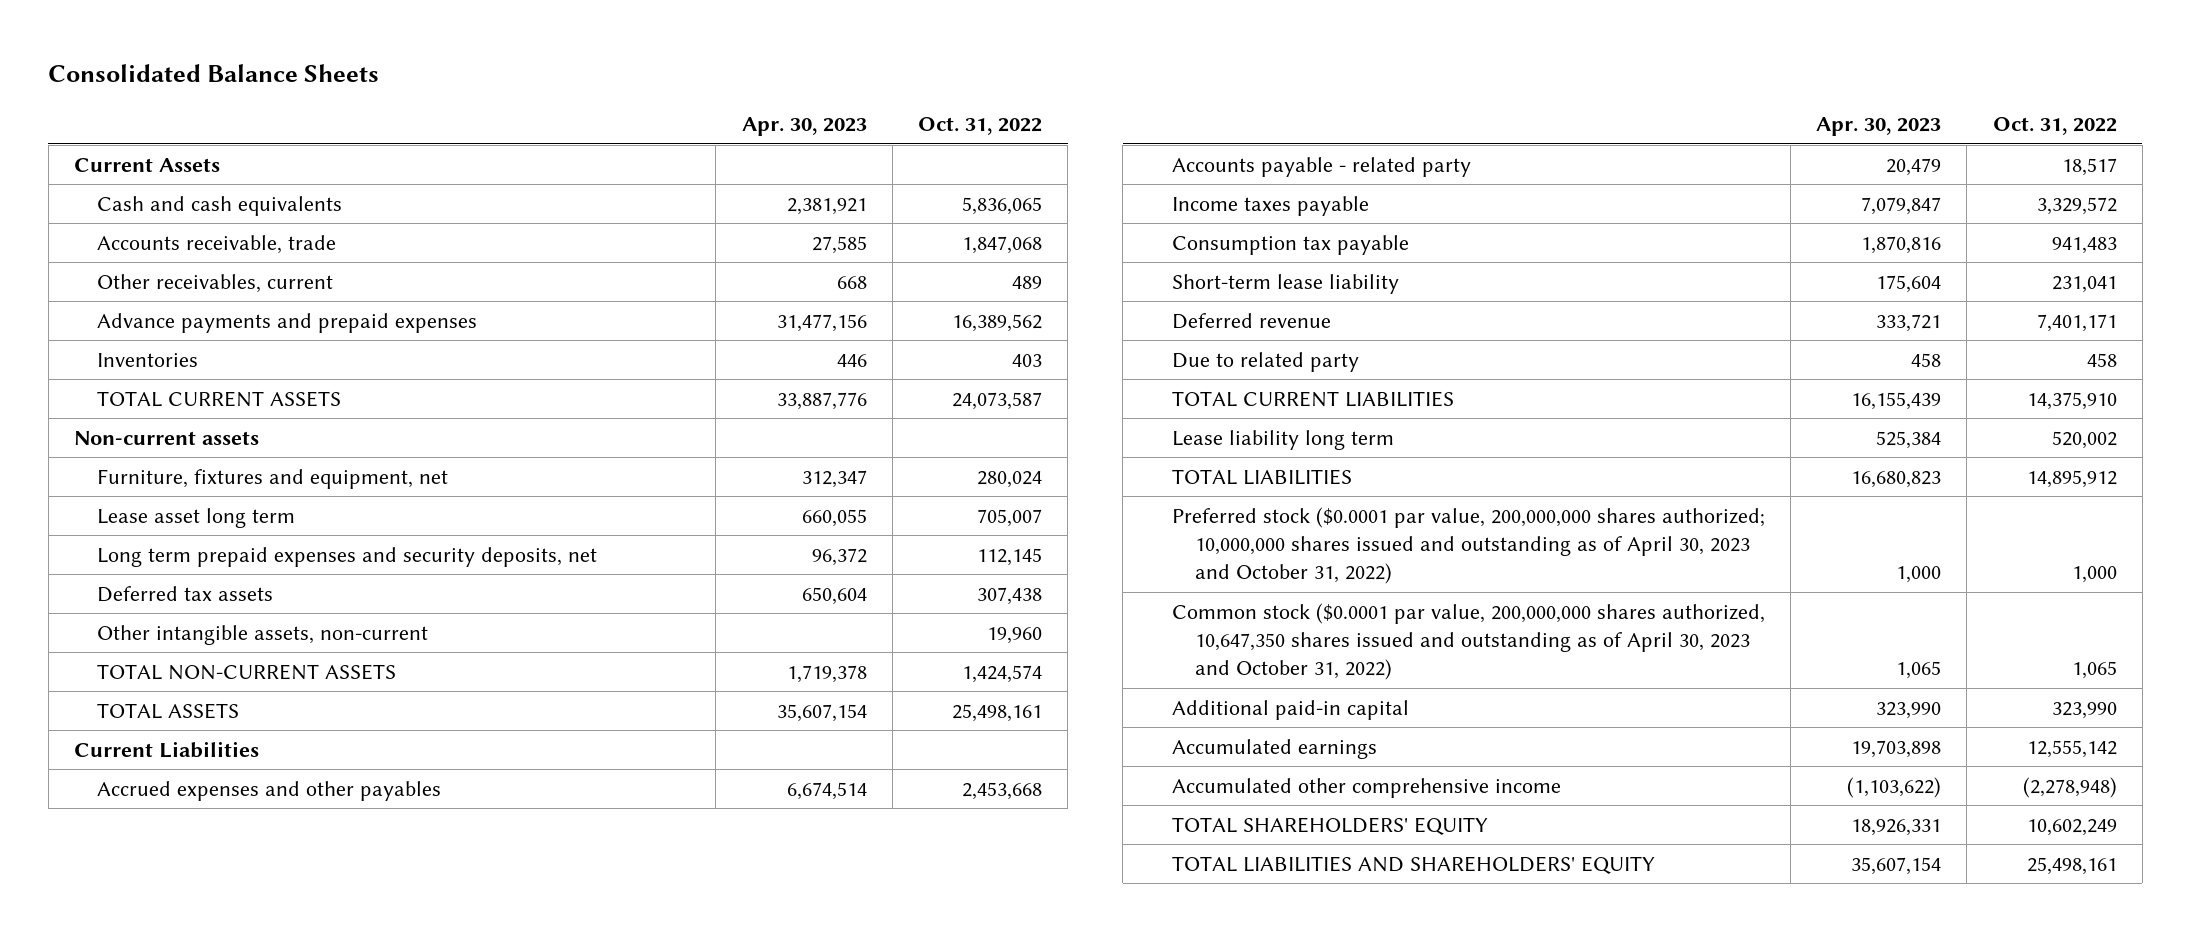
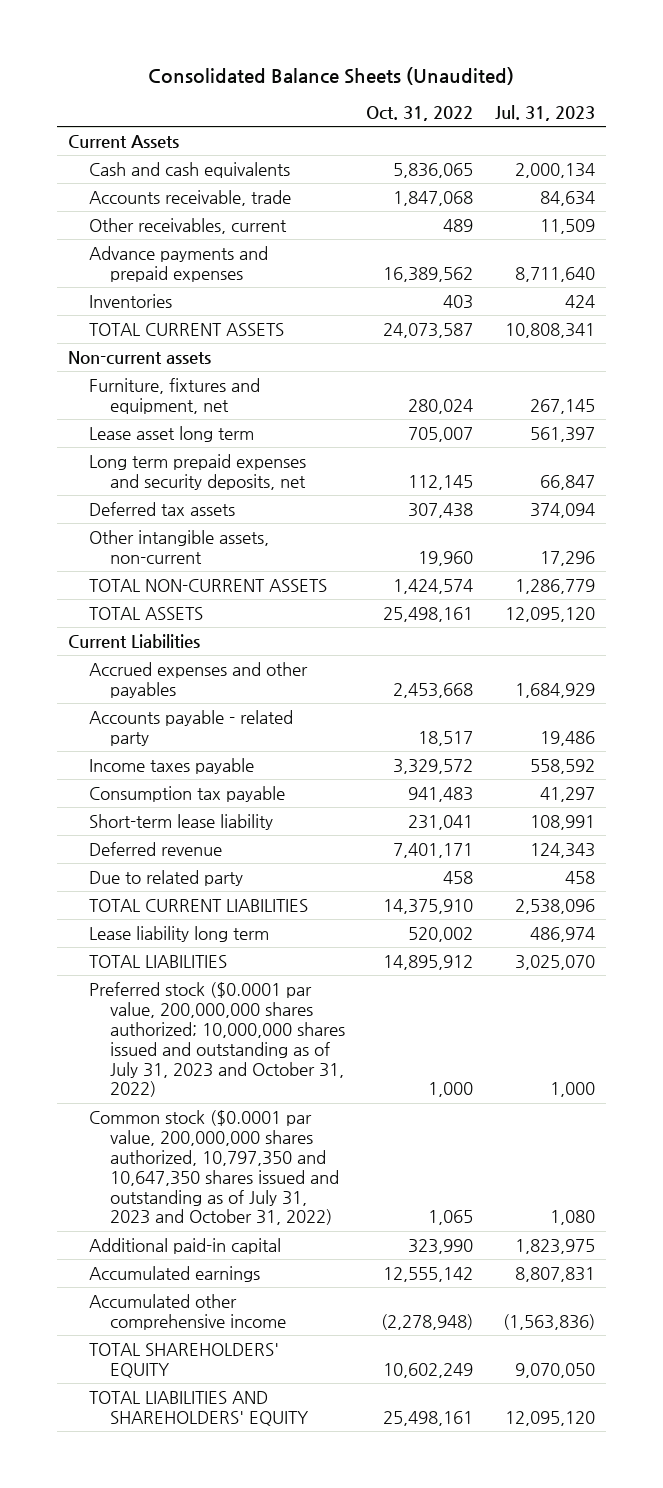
[48,64,380,83] Consolidated Balance Sheets -> [148,67,515,86] Consolidated Balance Sheets (Unaudited)
[741,117,867,137] Apr. 30, 2023 -> none
none -> [495,105,596,122] Jul. 31, 2023
[1171,506,1765,585] Preferred stock ($0.0001 par value, 200,000,000 shares authorized; 10,000,000 shares issued and outstanding as of April 30, 2023 and October 31, 2022) -> [88,981,345,1098] Preferred stock ($0.0001 par value, 200,000,000 shares authorized; 10,000,000 shares issued and outstanding as of July 31, 2023 and October 31, 2022)
[1171,602,1765,681] Common stock ($0.0001 par value, 200,000,000 shares authorized, 10,647,350 shares issued and outstanding as of April 30, 2023 and October 31, 2022) -> [88,1109,339,1226] Common stock ($0.0001 par value, 200,000,000 shares authorized, 10,797,350 and 10,647,350 shares issued and outstanding as of July 31, 2023 and October 31, 2022)

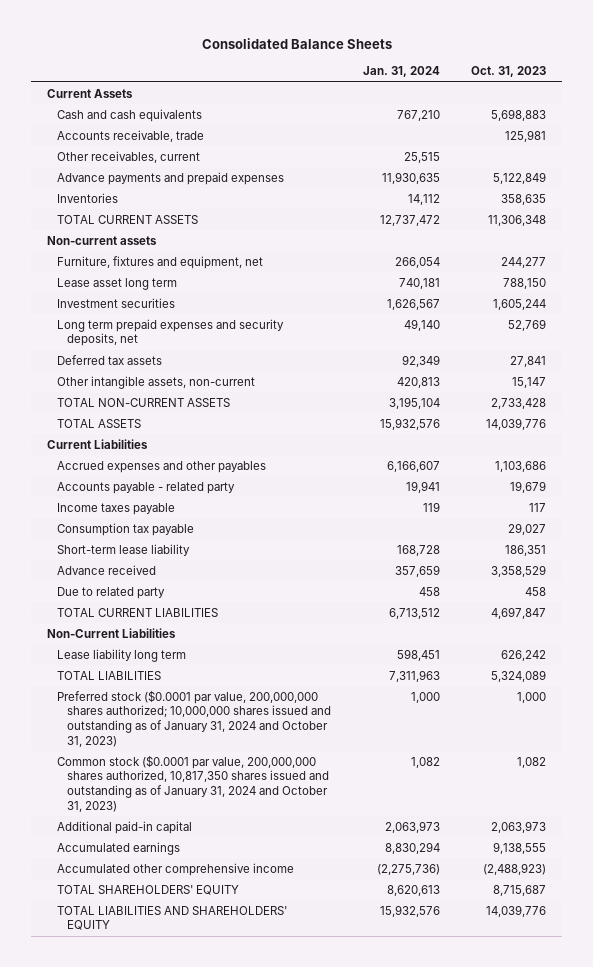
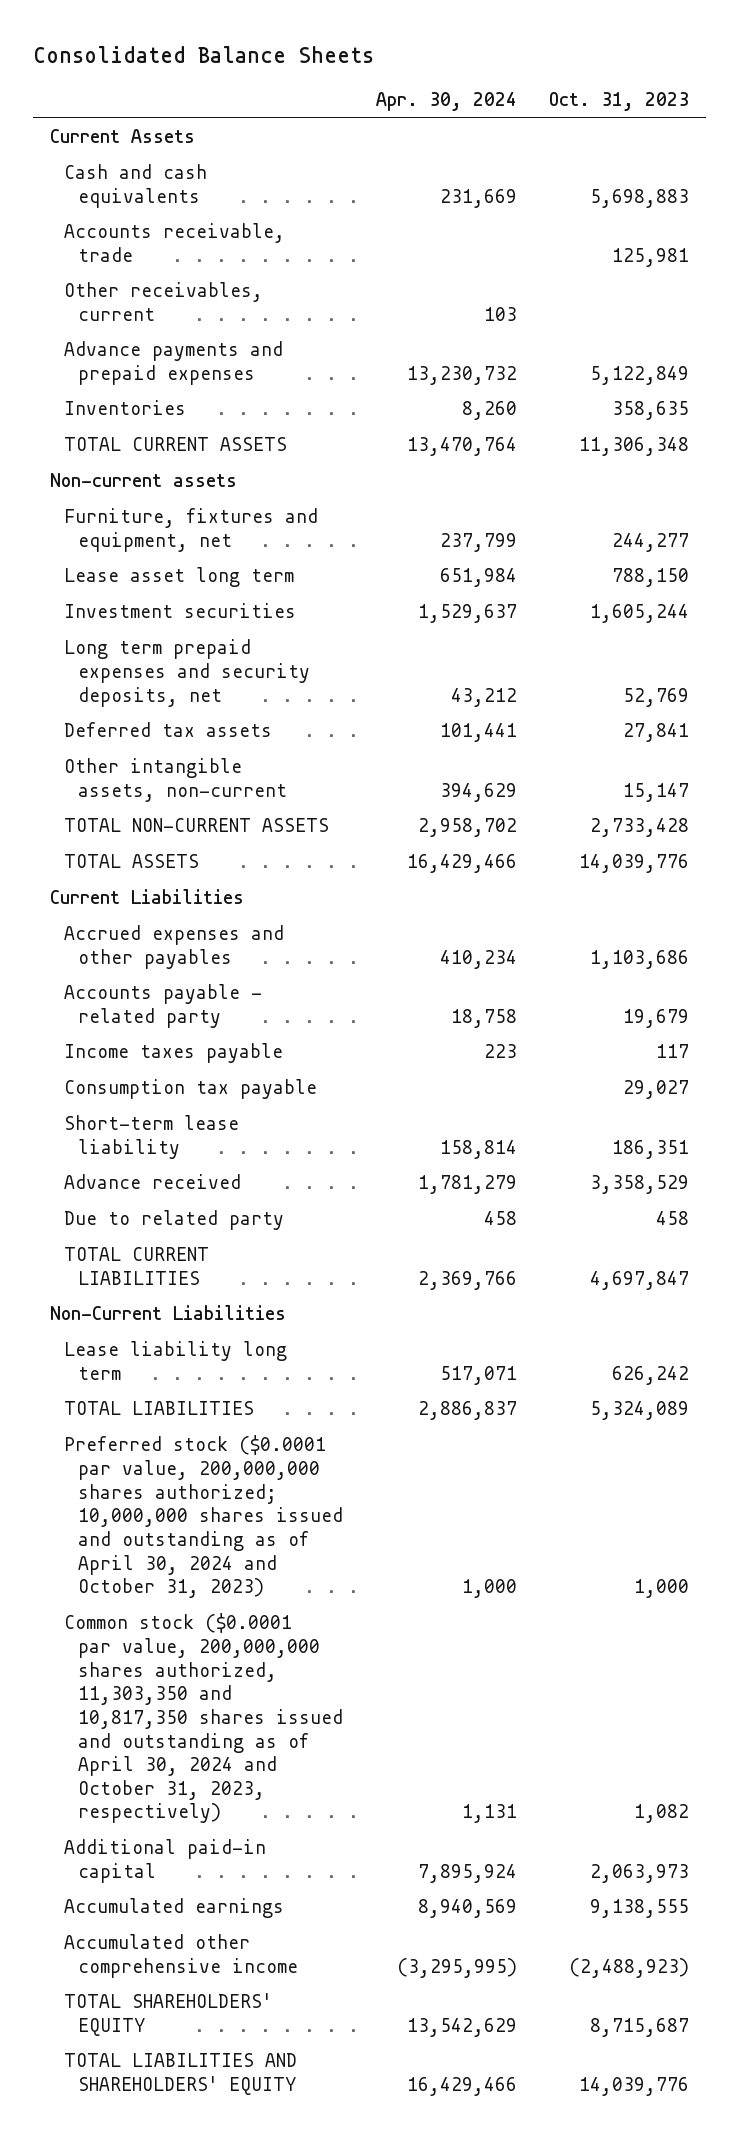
[362,66,440,78] Jan. 31, 2024 -> none
none -> [375,92,517,112] Apr. 30, 2024
[57,689,332,748] Preferred stock ($0.0001 par value, 200,000,000 shares authorized; 10,000,000 shares issued and outstanding as of January 31, 2024 and October 31, 2023) -> [63,1435,344,1599] Preferred stock ($0.0001 par value, 200,000,000 shares authorized; 10,000,000 shares issued and outstanding as of April 30, 2024 and October 31, 2023)
[57,754,330,813] Common stock ($0.0001 par value, 200,000,000 shares authorized, 10,817,350 shares issued and outstanding as of January 31, 2024 and October 31, 2023) -> [63,1613,344,1824] Common stock ($0.0001 par value, 200,000,000 shares authorized, 11,303,350 and 10,817,350 shares issued and outstanding as of April 30, 2024 and October 31, 2023, respectively)

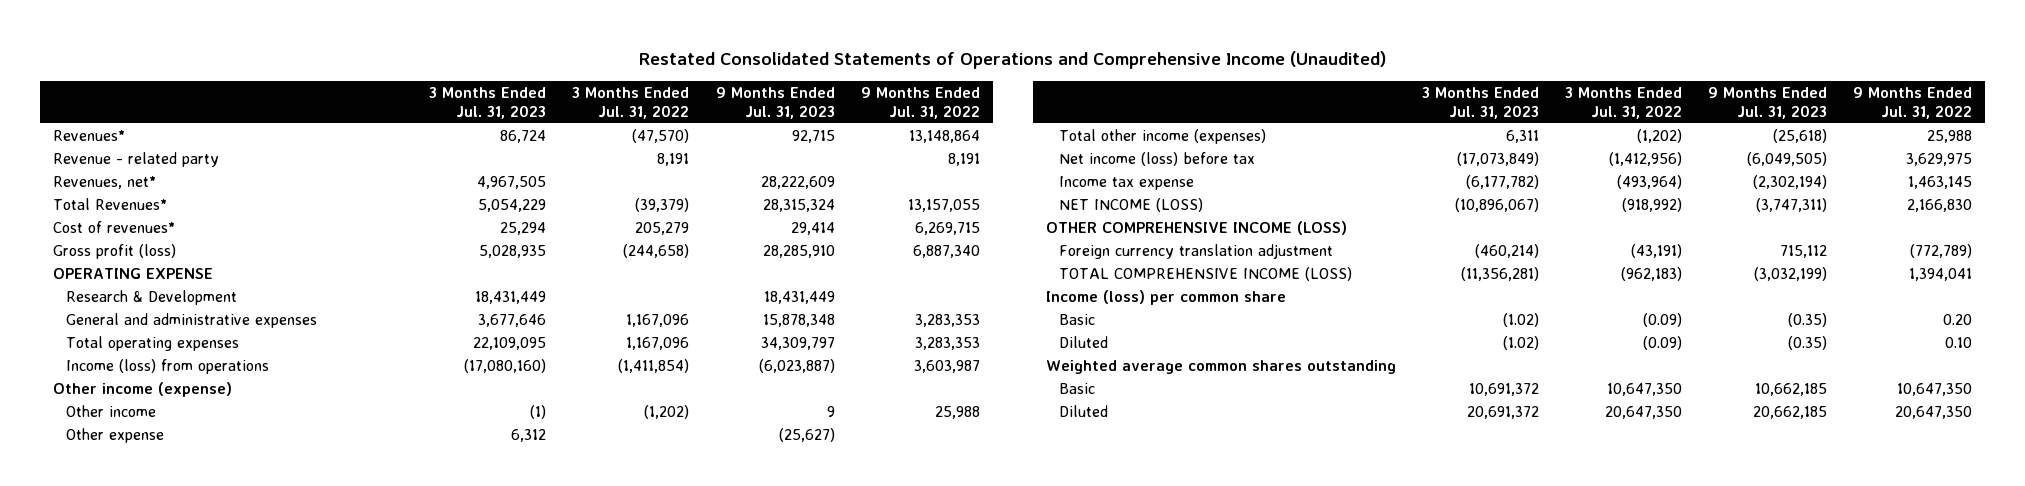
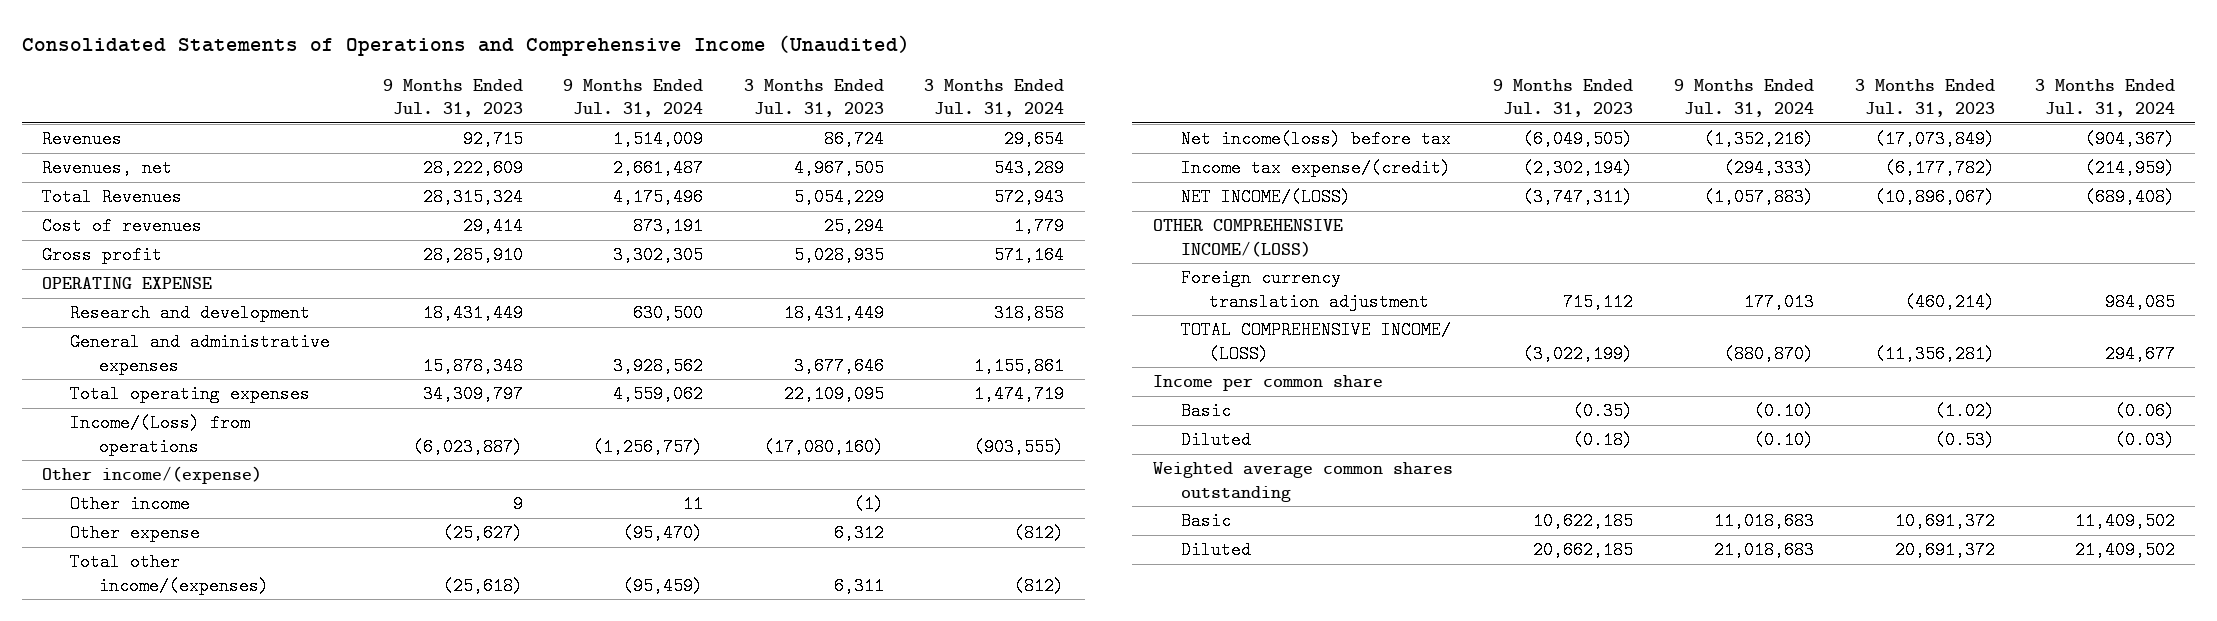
[638,50,1386,69] Restated Consolidated Statements of Operations and Comprehensive Income (Unaudited) -> [21,35,910,57] Consolidated Statements of Operations and Comprehensive Income (Unaudited)
[572,86,690,119] 3 Months Ended Jul. 31, 2022 -> none
[860,86,980,119] 9 Months Ended Jul. 31, 2022 -> none
none -> [563,78,704,118] 9 Months Ended Jul. 31, 2024
none -> [924,78,1065,118] 3 Months Ended Jul. 31, 2024
[53,152,220,168] Revenue - related party -> none
[53,130,126,142] Revenues* -> [41,130,122,149] Revenues
[53,176,157,190] Revenues, net* -> [41,159,172,178] Revenues, net
[53,198,168,211] Total Revenues* -> [41,188,182,207] Total Revenues
[53,221,176,234] Cost of revenues* -> [41,217,202,236] Cost of revenues
[53,244,177,260] Gross profit (loss) -> [41,246,162,265] Gross profit
[66,290,238,306] Research & Development -> [70,304,311,323] Research and development
[66,359,270,375] Income (loss) from operations -> [70,414,251,456] Income/(Loss) from operations
[53,382,233,398] Other income (expense) -> [41,466,262,485] Other income/(expense)
[1058,129,1266,145] Total other income (expenses) -> [70,553,269,595] Total other income/(expenses)
[1058,152,1255,167] Net income (loss) before tax -> [1181,130,1452,149] Net income(loss) before tax
[1058,176,1194,191] Income tax expense -> [1181,159,1452,178] Income tax expense/(credit)
[1058,198,1203,213] NET INCOME (LOSS) -> [1181,188,1352,207] NET INCOME/(LOSS)
[1045,221,1347,236] OTHER COMPREHENSIVE INCOME (LOSS) -> [1152,219,1343,257] OTHER COMPREHENSIVE INCOME/(LOSS)
[1058,267,1352,282] TOTAL COMPREHENSIVE INCOME (LOSS) -> [1181,321,1452,363] TOTAL COMPREHENSIVE INCOME/ (LOSS)
[1754,267,1828,282] (3,032,199) -> [1523,344,1634,363] (3,022,199)
[1045,290,1286,306] Income (loss) per common share -> [1152,375,1383,392] Income per common share
[1502,336,1539,351] (1.02) -> [1934,431,1995,450] (0.53)
[1788,336,1828,351] (0.35) -> [1573,431,1634,450] (0.18)
[1755,383,1828,397] 10,662,185 -> [1533,512,1634,531] 10,622,185

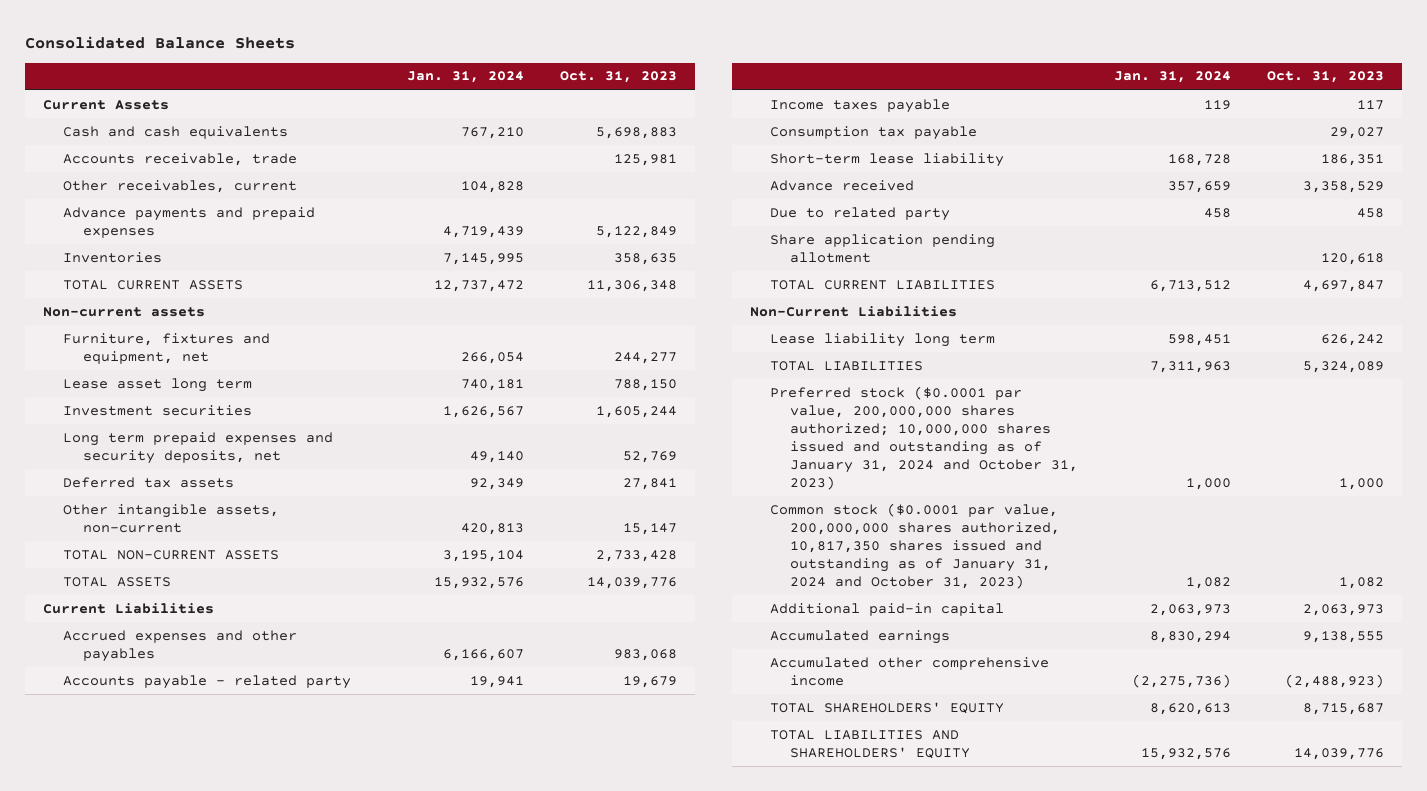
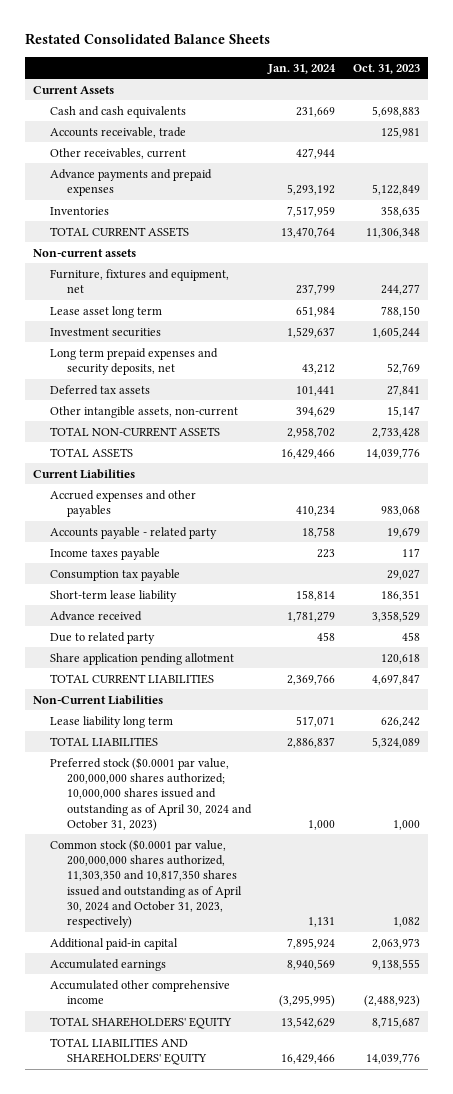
[24,35,295,49] Consolidated Balance Sheets -> [24,33,270,46] Restated Consolidated Balance Sheets
[460,126,524,139] 767,210 -> [296,106,336,117] 231,669
[460,180,524,193] 104,828 -> [296,147,336,159] 427,944
[442,225,524,238] 4,719,439 -> [287,184,336,196] 5,293,192
[442,252,524,265] 7,145,995 -> [287,205,336,217] 7,517,959
[433,279,524,292] 12,737,472 -> [281,226,336,238] 13,470,764
[460,351,524,364] 266,054 -> [296,284,336,296] 237,799
[460,378,524,391] 740,181 -> [296,305,336,317] 651,984
[442,405,524,418] 1,626,567 -> [287,326,336,338] 1,529,637
[469,450,524,463] 49,140 -> [302,364,336,375] 43,212
[469,477,524,490] 92,349 -> [296,385,336,396] 101,441
[460,522,524,535] 420,813 -> [296,406,336,417] 394,629
[442,549,524,562] 3,195,104 -> [287,426,336,438] 2,958,702
[433,576,524,589] 15,932,576 -> [281,448,336,459] 16,429,466
[442,648,524,661] 6,166,607 -> [296,506,336,517] 410,234
[469,675,524,688] 19,941 -> [302,526,336,538] 18,758
[1203,99,1231,110] 119 -> [317,548,336,558] 223
[1167,153,1231,166] 168,728 -> [296,589,336,601] 158,814
[1167,180,1231,193] 357,659 -> [287,610,336,622] 1,781,279
[1149,279,1231,292] 6,713,512 -> [287,673,336,685] 2,369,766
[1167,333,1231,346] 598,451 -> [296,715,336,727] 517,071
[1149,360,1231,373] 7,311,963 -> [287,736,336,748] 2,886,837
[769,385,1078,491] Preferred stock ($0.0001 par value, 200,000,000 shares authorized; 10,000,000 shares issued and outstanding as of January 31, 2024 and October 31, 2023) -> [50,756,253,831] Preferred stock ($0.0001 par value, 200,000,000 shares authorized; 10,000,000 shares issued and outstanding as of April 30, 2024 and October 31, 2023)
[769,502,1060,590] Common stock ($0.0001 par value, 200,000,000 shares authorized, 10,817,350 shares issued and outstanding as of January 31, 2024 and October 31, 2023) -> [50,838,243,929] Common stock ($0.0001 par value, 200,000,000 shares authorized, 11,303,350 and 10,817,350 shares issued and outstanding as of April 30, 2024 and October 31, 2023, respectively)
[1185,577,1231,590] 1,082 -> [308,917,336,928] 1,131
[1149,603,1231,616] 2,063,973 -> [287,937,336,949] 7,895,924
[1149,630,1231,643] 8,830,294 -> [287,958,336,970] 8,940,569
[1131,673,1231,688] (2,275,736) -> [279,995,336,1008] (3,295,995)
[1149,702,1231,715] 8,620,613 -> [281,1016,336,1028] 13,542,629
[1140,747,1231,760] 15,932,576 -> [281,1054,336,1065] 16,429,466

